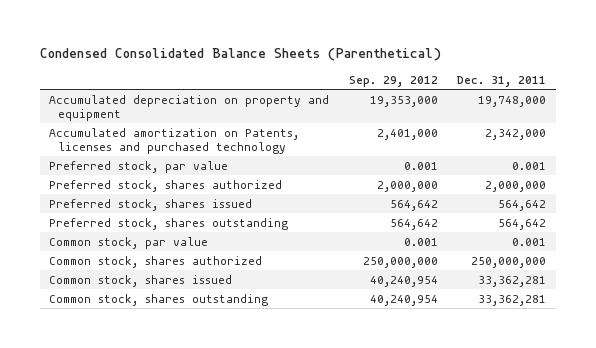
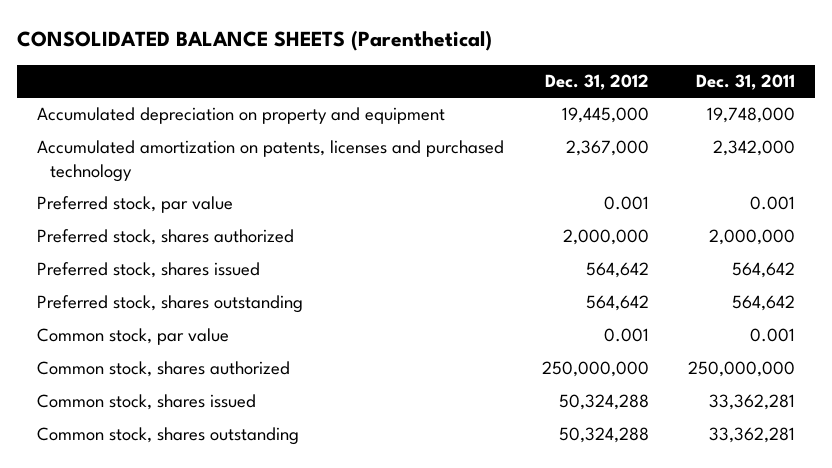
[39,48,441,62] Condensed Consolidated Balance Sheets (Parenthetical) -> [17,30,493,52] CONSOLIDATED BALANCE SHEETS (Parenthetical)
[348,76,438,88] Sep. 29, 2012 -> none
none -> [545,74,650,91] Dec. 31, 2012
[49,127,300,155] Accumulated amortization on Patents, licenses and purchased technology -> [36,140,504,183] Accumulated amortization on patents, licenses and purchased technology

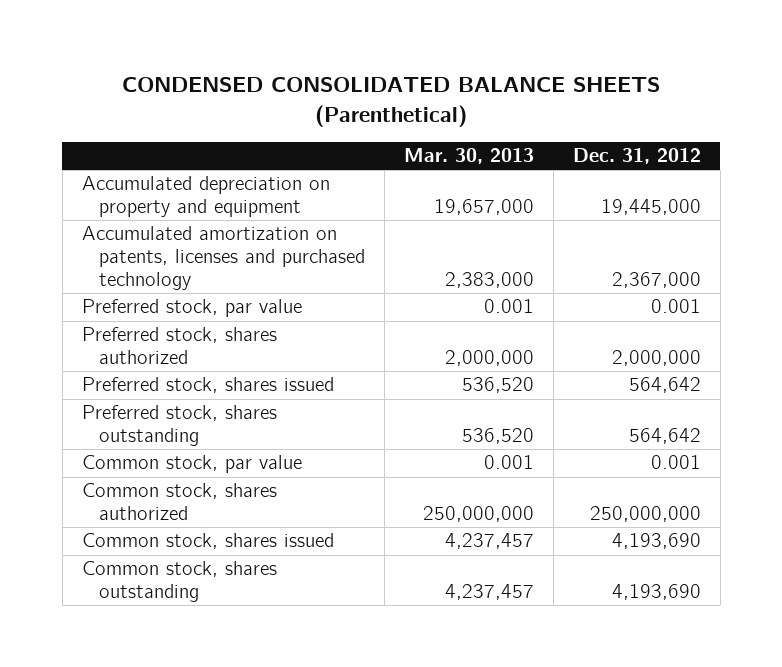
[17,30,493,52] CONSOLIDATED BALANCE SHEETS (Parenthetical) -> [122,77,661,128] CONDENSED CONSOLIDATED BALANCE SHEETS (Parenthetical)
[696,74,796,91] Dec. 31, 2011 -> none
none -> [403,148,534,165] Mar. 30, 2013
[559,394,650,411] 50,324,288 -> [611,533,701,550] 4,193,690
[559,427,650,444] 50,324,288 -> [611,584,701,601] 4,193,690

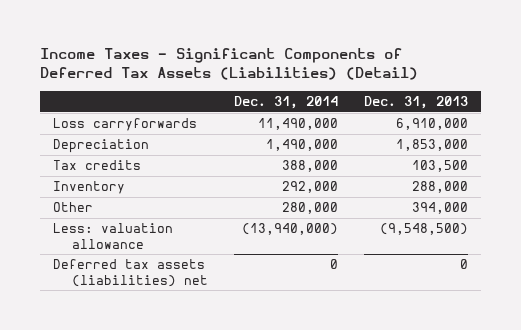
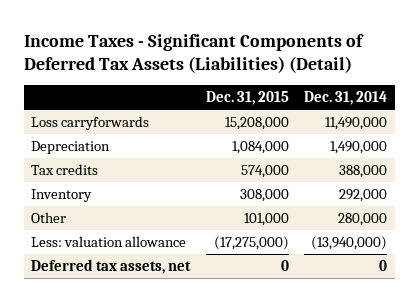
[363,95,468,109] Dec. 31, 2013 -> none
none -> [205,91,289,106] Dec. 31, 2015
[53,259,209,287] Deferred tax assets (liabilities) net -> [31,259,192,275] Deferred tax assets, net

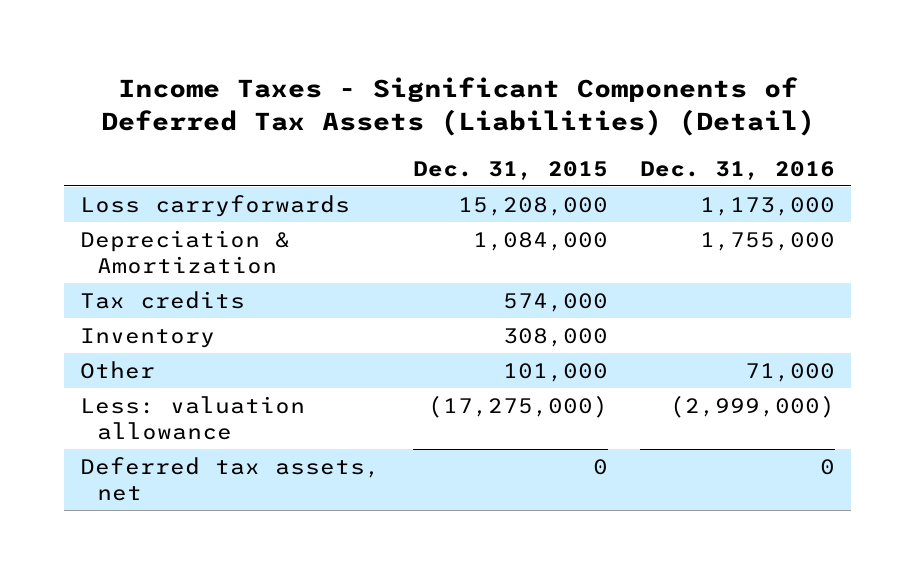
[303,91,387,106] Dec. 31, 2014 -> none
none -> [640,160,836,180] Dec. 31, 2016
[31,141,111,155] Depreciation -> [80,229,291,275] Depreciation & Amortization

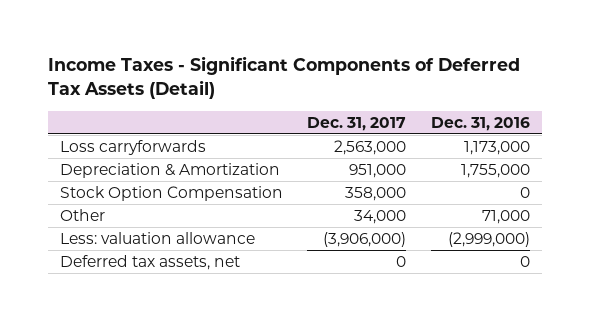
[100,76,815,136] Income Taxes - Significant Components of Deferred Tax Assets (Liabilities) (Detail) -> [47,56,520,100] Income Taxes - Significant Components of Deferred Tax Assets (Detail)
[412,160,608,180] Dec. 31, 2015 -> none
none -> [307,116,407,131] Dec. 31, 2017
[80,290,246,309] Tax credits -> none
[80,327,216,348] Inventory -> none
none -> [59,186,283,202] Stock Option Compensation

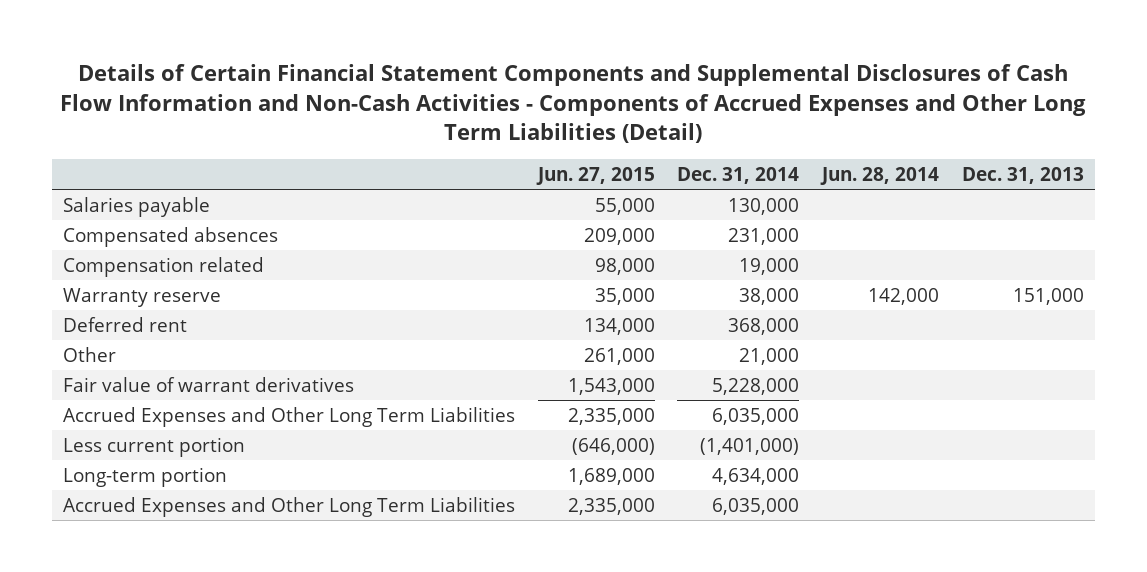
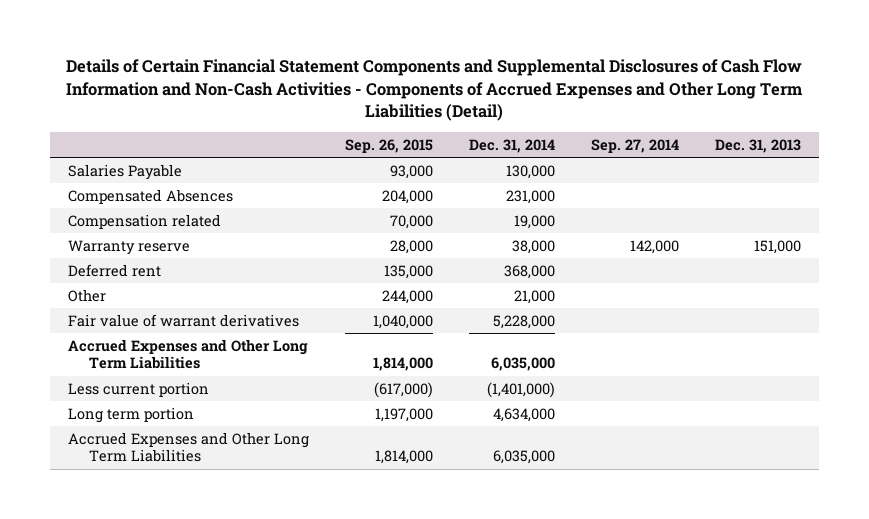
[535,166,655,185] Jun. 27, 2015 -> none
[819,166,939,185] Jun. 28, 2014 -> none
none -> [344,138,433,153] Sep. 26, 2015
none -> [590,138,679,153] Sep. 27, 2014
[63,196,211,217] Salaries payable -> [67,163,182,180] Salaries Payable
[63,226,279,247] Compensated absences -> [67,188,233,204] Compensated Absences
[63,466,228,487] Long-term portion -> [67,406,194,423] Long term portion

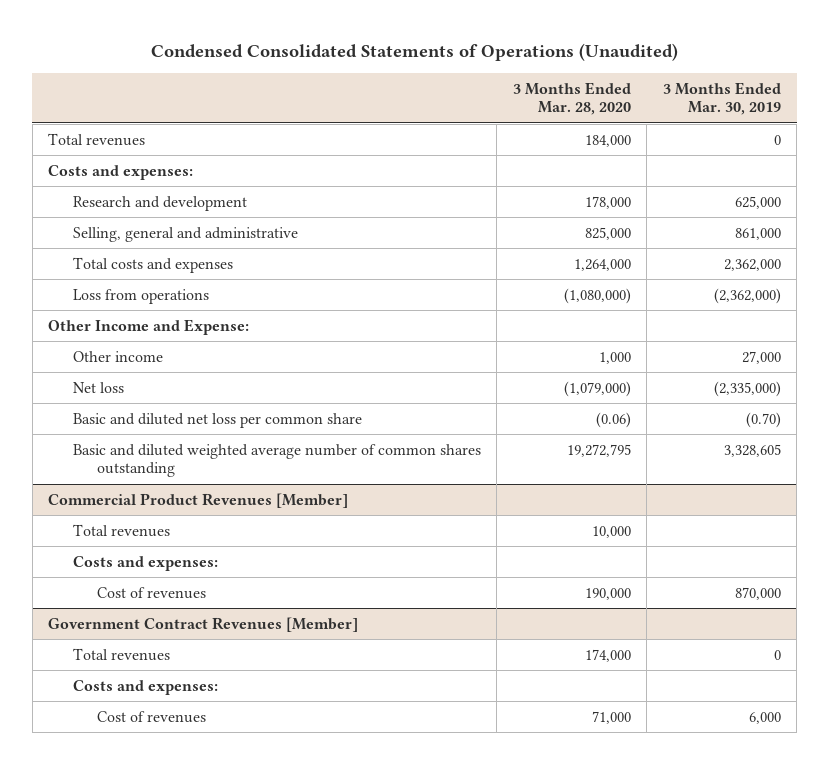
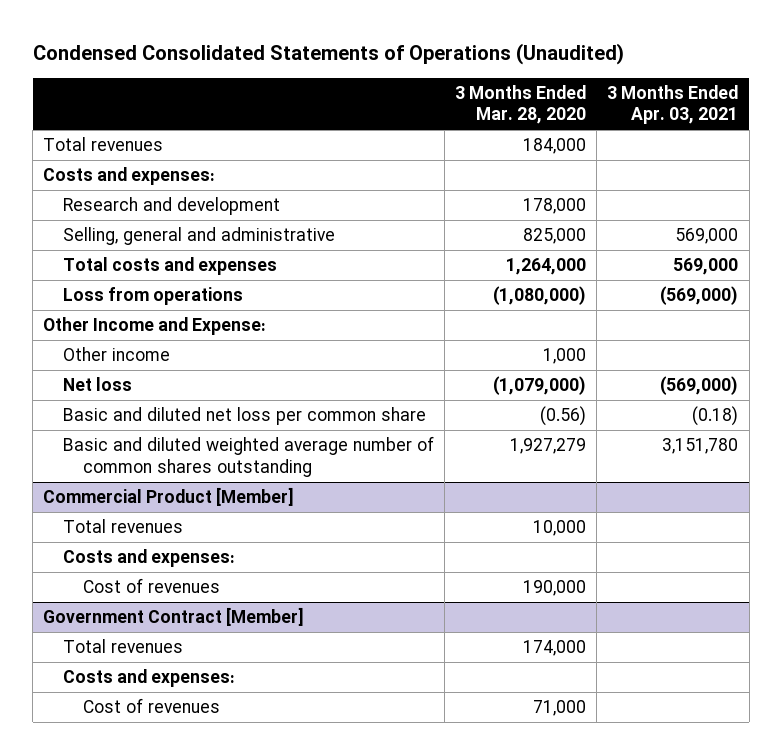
[662,81,781,116] 3 Months Ended Mar. 30, 2019 -> none
none -> [607,84,739,125] 3 Months Ended Apr. 03, 2021
[595,411,631,428] (0.06) -> [540,406,587,427] (0.56)
[566,443,631,457] 19,272,795 -> [510,438,587,455] 1,927,279
[48,492,349,508] Commercial Product Revenues [Member] -> [43,487,295,507] Commercial Product [Member]
[48,616,359,632] Government Contract Revenues [Member] -> [43,607,305,627] Government Contract [Member]

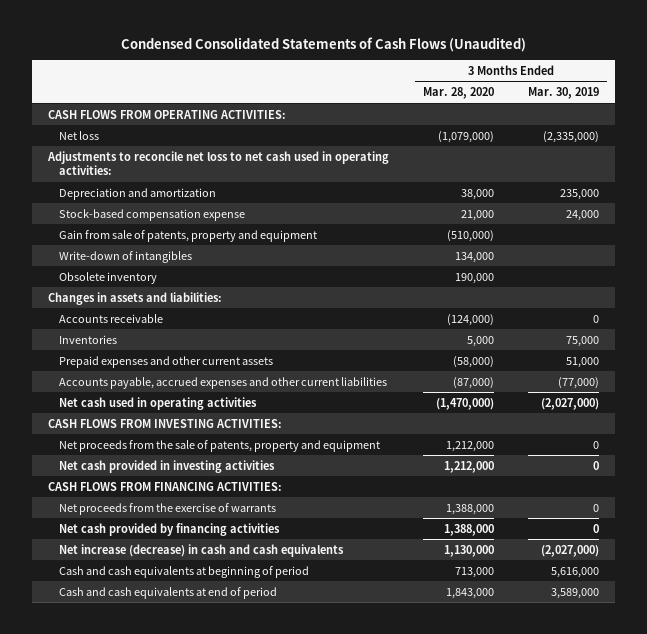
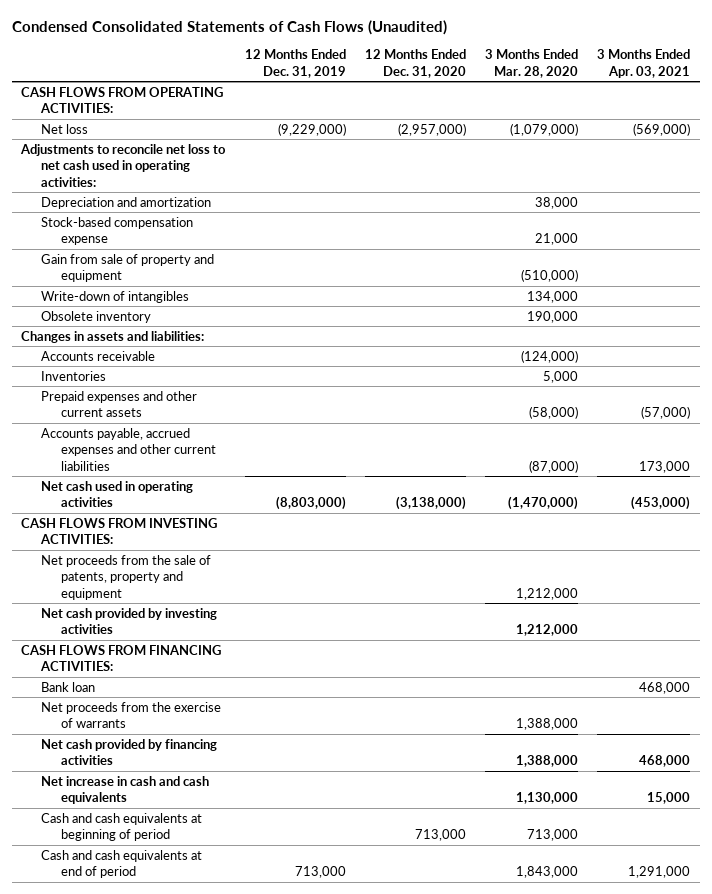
[527,87,599,100] Mar. 30, 2019 -> none
none -> [244,49,346,78] 12 Months Ended Dec. 31, 2019
none -> [364,49,466,78] 12 Months Ended Dec. 31, 2020
none -> [597,49,691,78] 3 Months Ended Apr. 03, 2021
[58,229,317,242] Gain from sale of patents, property and equipment -> [41,253,215,283] Gain from sale of property and equipment
[58,459,275,473] Net cash provided in investing activities -> [41,607,218,635] Net cash provided by investing activities
none -> [41,681,96,692] Bank loan
[58,543,344,557] Net increase (decrease) in cash and cash equivalents -> [41,775,210,805] Net increase in cash and cash equivalents

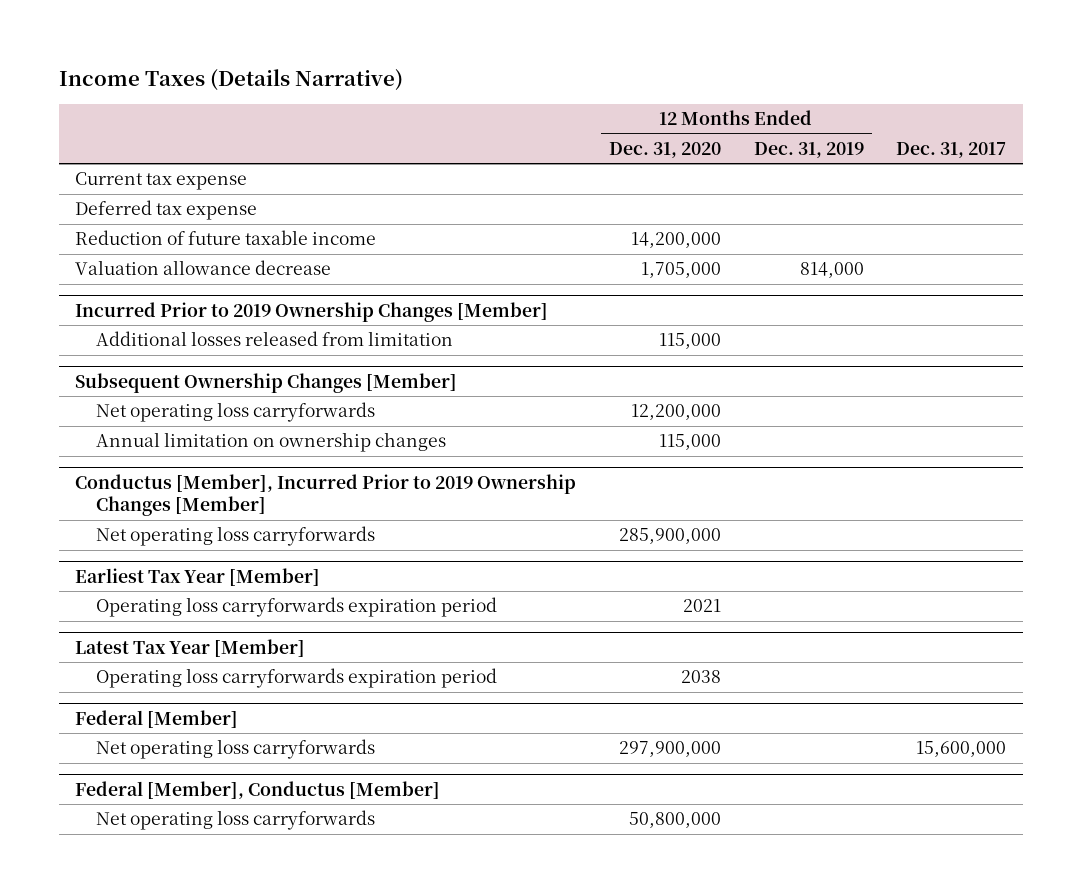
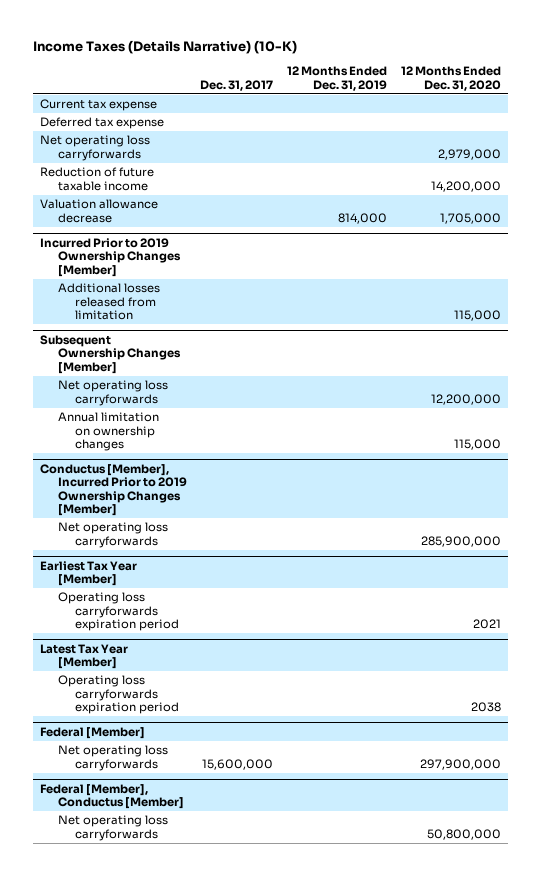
[58,68,403,91] Income Taxes (Details Narrative) -> [33,39,298,54] Income Taxes (Details Narrative) (10-K)
none -> [40,135,151,161] Net operating loss carryforwards

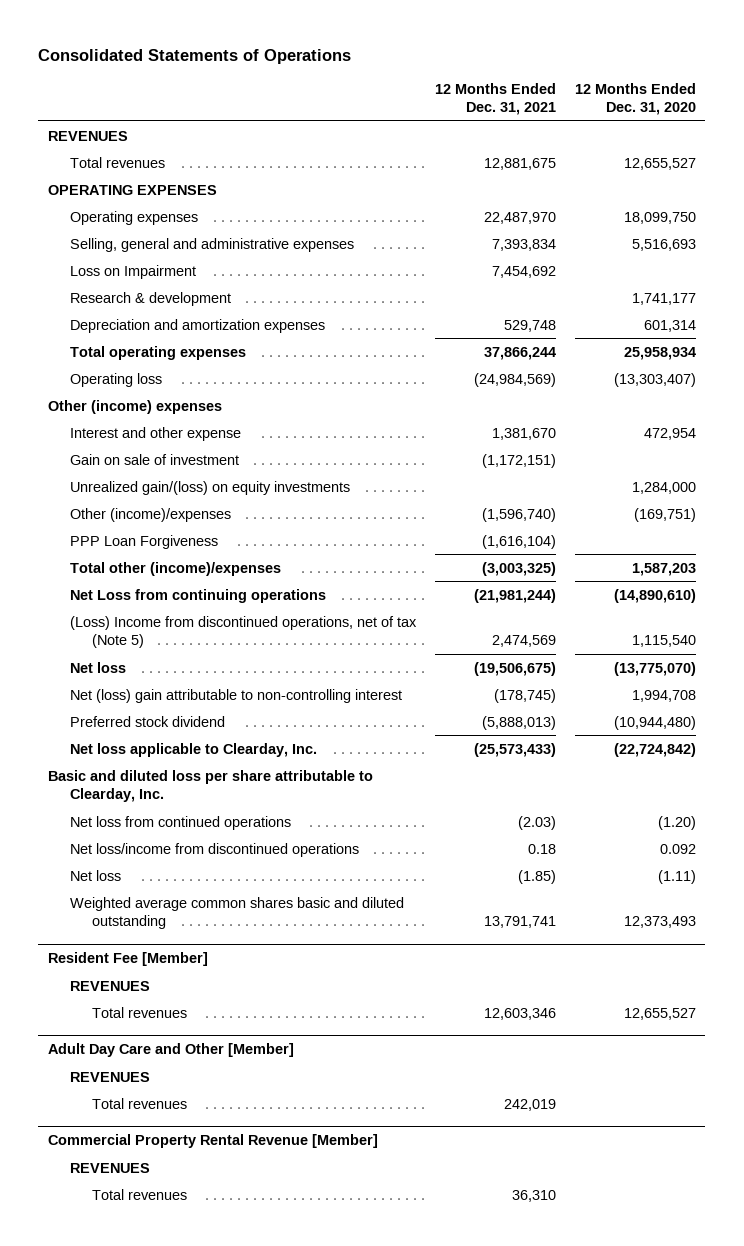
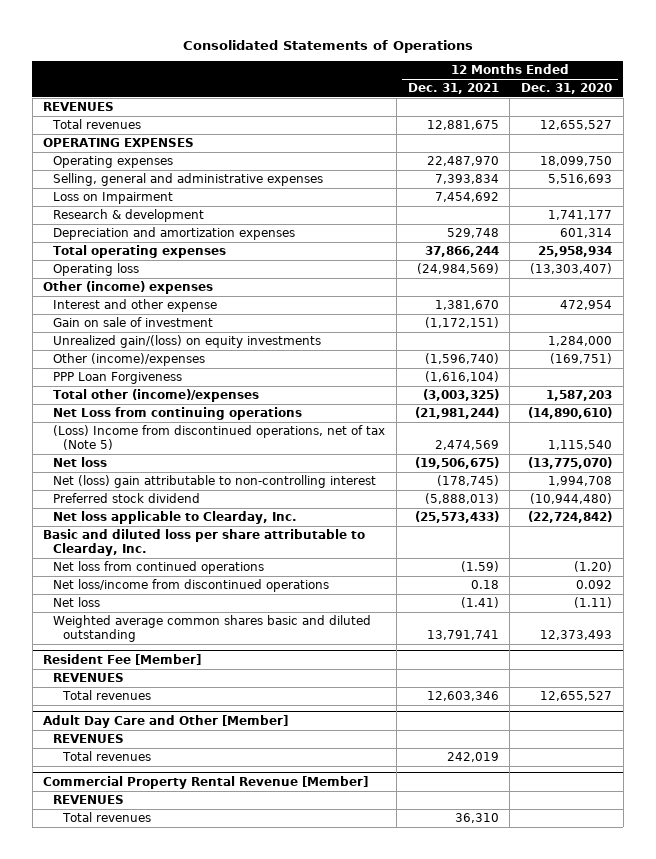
[517,815,556,830] (2.03) -> [460,561,499,573] (1.59)
[517,869,556,884] (1.85) -> [460,597,499,609] (1.41)

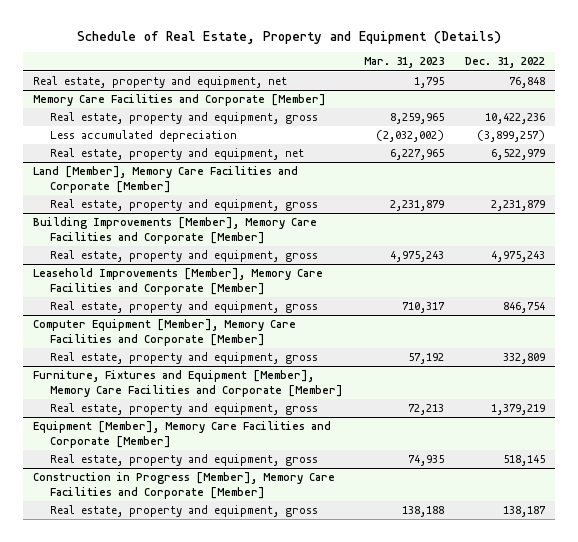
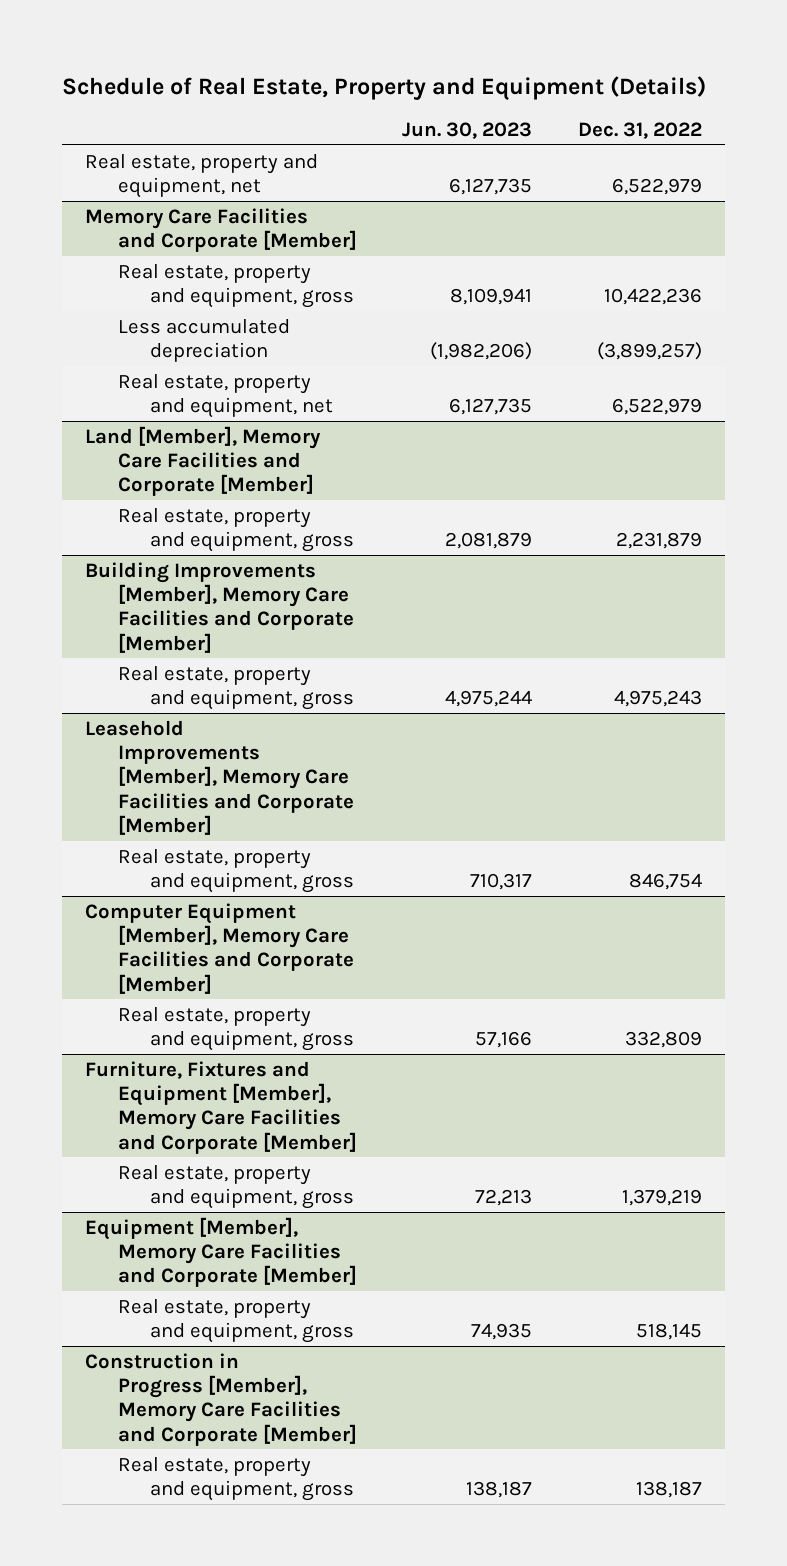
[363,57,444,69] Mar. 31, 2023 -> none
none -> [402,122,533,140] Jun. 30, 2023
[508,77,545,89] 76,848 -> [611,177,702,195] 6,522,979

